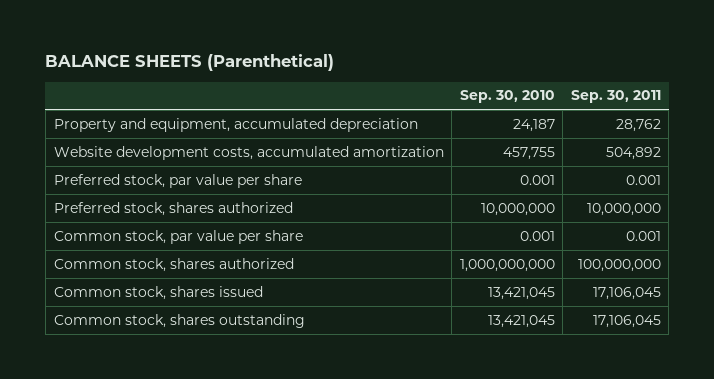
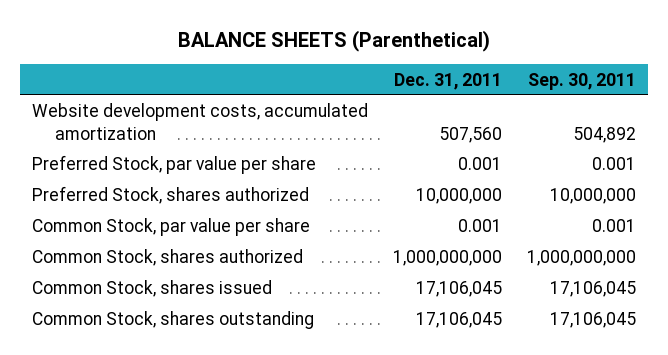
[459,90,555,104] Sep. 30, 2010 -> none
none -> [394,72,503,90] Dec. 31, 2011
[53,117,418,132] Property and equipment, accumulated depreciation -> none
[53,173,302,188] Preferred stock, par value per share -> [32,155,317,175] Preferred Stock, par value per share
[53,201,293,216] Preferred stock, shares authorized -> [32,186,310,205] Preferred Stock, shares authorized
[53,229,303,244] Common stock, par value per share -> [32,218,311,237] Common Stock, par value per share
[53,257,294,272] Common stock, shares authorized -> [32,249,304,267] Common Stock, shares authorized
[577,258,661,272] 100,000,000 -> [526,250,636,267] 1,000,000,000
[53,285,263,300] Common stock, shares issued -> [32,280,273,298] Common Stock, shares issued
[53,313,305,328] Common stock, shares outstanding -> [32,311,315,330] Common Stock, shares outstanding

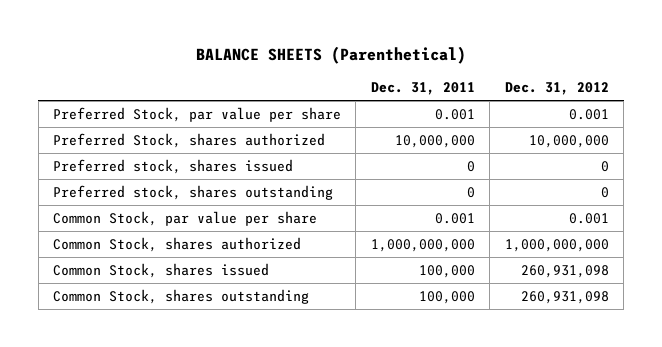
[527,72,636,90] Sep. 30, 2011 -> none
none -> [504,82,609,96] Dec. 31, 2012
[32,103,369,140] Website development costs, accumulated amortization -> none
none -> [52,159,293,175] Preferred stock, shares issued
none -> [52,185,333,201] Preferred stock, shares outstanding
[416,281,503,298] 17,106,045 -> [418,265,475,279] 100,000
[416,312,503,329] 17,106,045 -> [418,291,475,305] 100,000

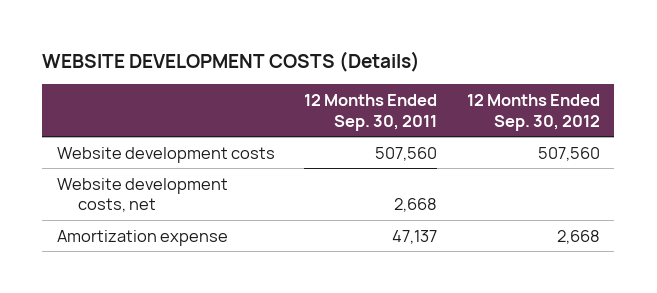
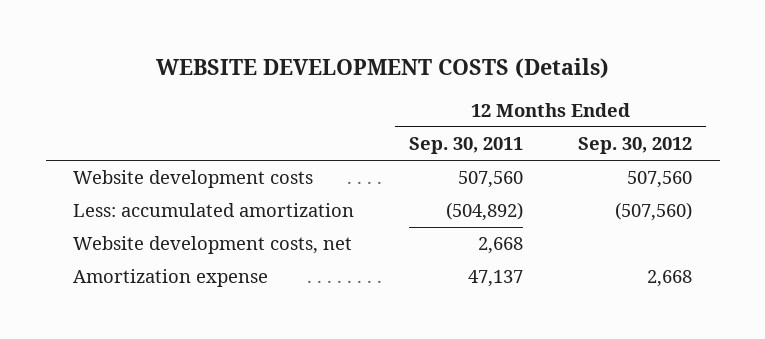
none -> [73,203,355,218] Less: accumulated amortization

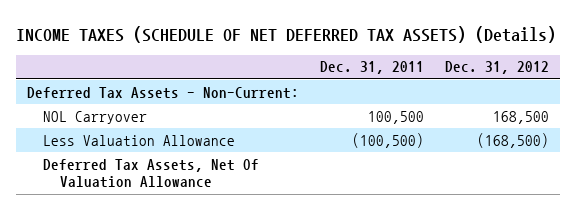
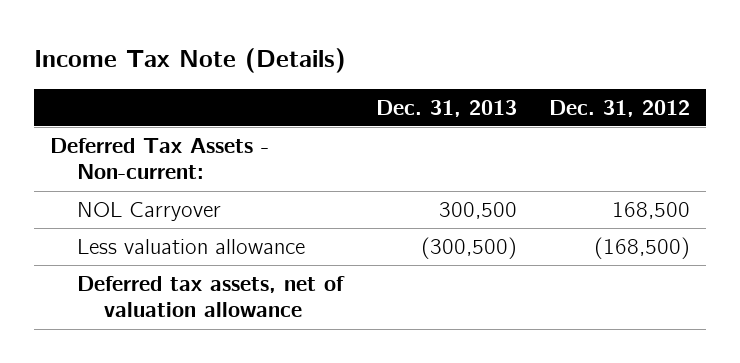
[16,25,557,43] INCOME TAXES (SCHEDULE OF NET DEFERRED TAX ASSETS) (Details) -> [34,48,347,74] Income Tax Note (Details)
[319,61,424,75] Dec. 31, 2011 -> none
none -> [375,99,517,117] Dec. 31, 2013
[26,86,299,99] Deferred Tax Assets - Non-Current: -> [50,137,270,180] Deferred Tax Assets - Non-current:
[43,134,236,146] Less Valuation Allowance -> [77,238,306,254] Less valuation allowance
[43,158,260,189] Deferred Tax Assets, Net Of Valuation Allowance -> [77,275,346,318] Deferred tax assets, net of valuation allowance

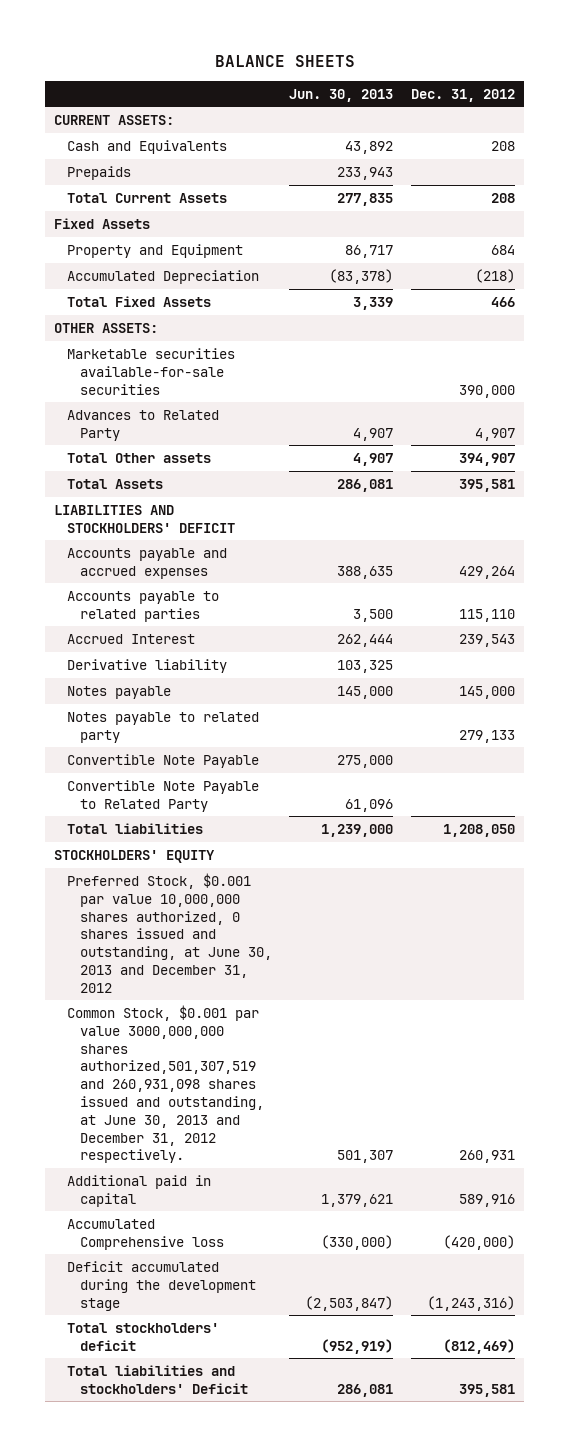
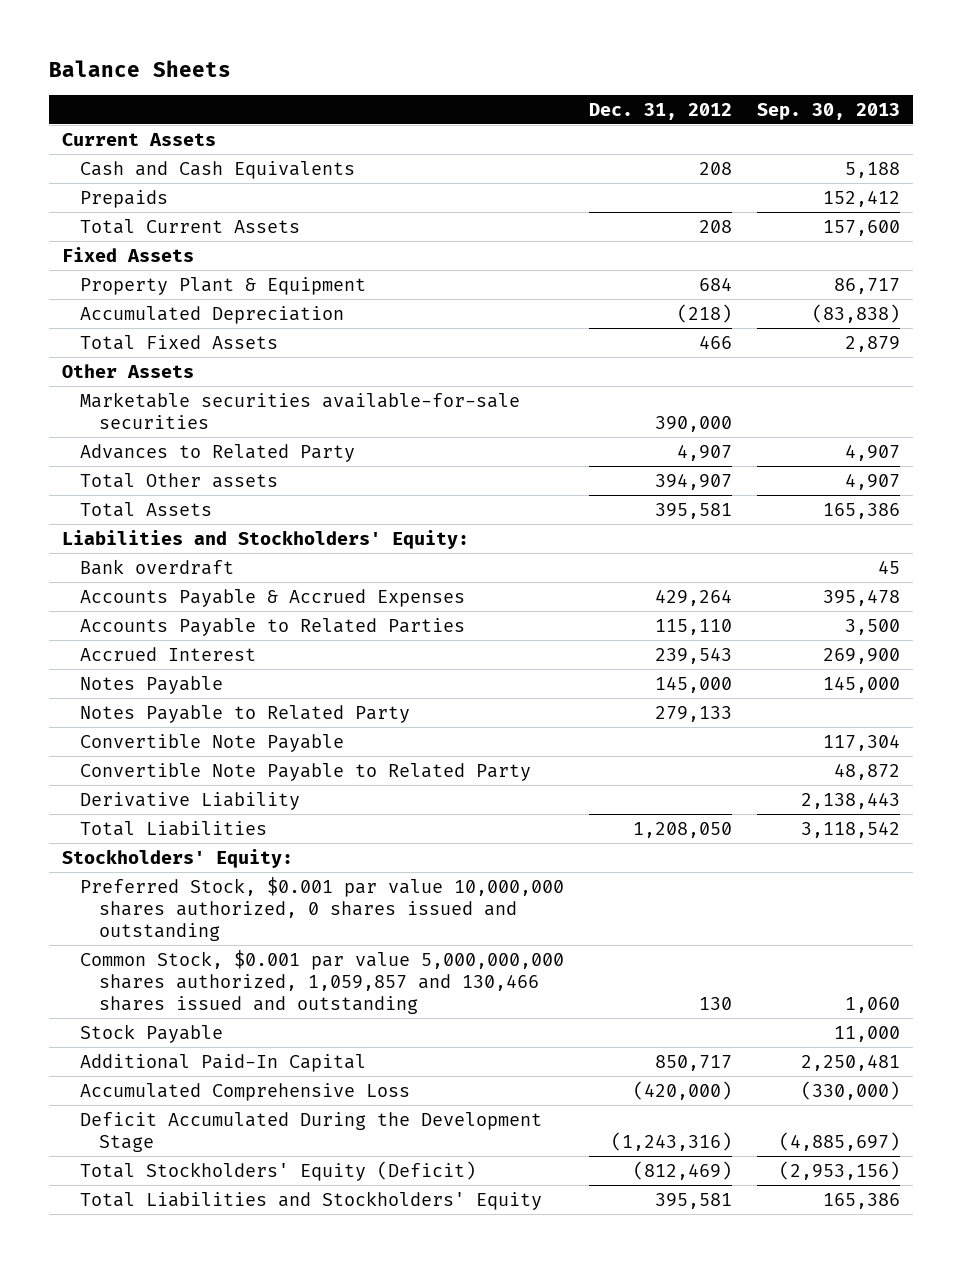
[214,54,355,67] BALANCE SHEETS -> [49,60,232,78] Balance Sheets
[289,88,394,102] Jun. 30, 2013 -> none
none -> [757,102,901,120] Sep. 30, 2013
[54,114,175,125] CURRENT ASSETS: -> [61,132,216,146] Current Assets
[66,139,227,154] Cash and Equivalents -> [80,160,356,179] Cash and Cash Equivalents
[66,243,243,258] Property and Equipment -> [80,276,367,295] Property Plant & Equipment
[54,322,159,333] OTHER ASSETS: -> [61,363,194,378] Other Assets
[54,504,235,533] LIABILITIES AND STOCKHOLDERS' DEFICIT -> [61,529,469,549] Liabilities and Stockholders' Equity:
none -> [80,558,235,575] Bank overdraft
[66,547,227,579] Accounts payable and accrued expenses -> [80,588,466,607] Accounts Payable & Accrued Expenses
[66,590,219,622] Accounts payable to related parties -> [80,617,466,636] Accounts Payable to Related Parties
[66,658,227,673] Derivative liability -> none
[66,685,171,699] Notes payable -> [80,675,224,694] Notes Payable
[66,711,259,743] Notes payable to related party -> [80,704,411,723] Notes Payable to Related Party
none -> [80,791,301,810] Derivative Liability
[66,822,203,834] Total liabilities -> [80,820,268,836] Total Liabilities
[54,849,216,863] STOCKHOLDERS' EQUITY -> [61,848,293,868] Stockholders' Equity:
[66,872,272,993] Preferred Stock, $0.001 par value 10,000,000 shares authorized, 0 shares issued and outstanding, at June 30, 2013 and December 31, 2012 -> [80,876,565,942] Preferred Stock, $0.001 par value 10,000,000 shares authorized, 0 shares issued and outstanding
[66,1004,264,1164] Common Stock, $0.001 par value 3000,000,000 shares authorized,501,307,519 and 260,931,098 shares issued and outstanding, at June 30, 2013 and December 31, 2012 respectively. -> [80,949,565,1015] Common Stock, $0.001 par value 5,000,000,000 shares authorized, 1,059,857 and 130,466 shares issued and outstanding
[459,1150,516,1164] 260,931 -> [699,997,733,1011] 130
none -> [80,1023,224,1043] Stock Payable
[66,1174,211,1207] Additional paid in capital -> [80,1053,367,1072] Additional Paid-In Capital
[459,1193,516,1207] 589,916 -> [655,1054,733,1071] 850,717
[66,1218,224,1250] Accumulated Comprehensive loss -> [80,1082,411,1101] Accumulated Comprehensive Loss
[66,1260,256,1311] Deficit accumulated during the development stage -> [80,1111,543,1152] Deficit Accumulated During the Development Stage
[66,1322,219,1351] Total stockholders' deficit -> [80,1160,477,1181] Total Stockholders' Equity (Deficit)
[66,1364,248,1394] Total liabilities and stockholders' Deficit -> [80,1190,543,1210] Total Liabilities and Stockholders' Equity

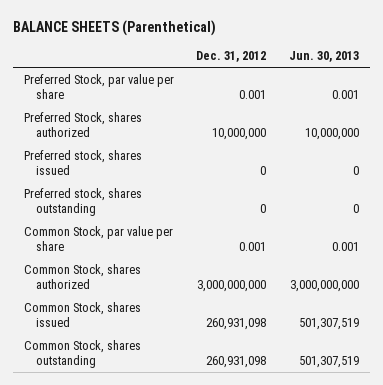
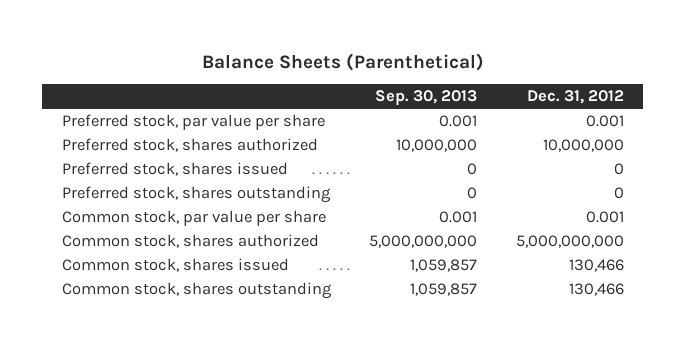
[12,20,216,37] BALANCE SHEETS (Parenthetical) -> [201,52,484,71] Balance Sheets (Parenthetical)
[288,51,359,63] Jun. 30, 2013 -> none
none -> [375,90,478,106] Sep. 30, 2013
[23,73,174,100] Preferred Stock, par value per share -> [61,114,325,131] Preferred stock, par value per share
[23,111,142,138] Preferred Stock, shares authorized -> [61,138,318,153] Preferred stock, shares authorized
[23,225,173,252] Common Stock, par value per share -> [61,210,326,227] Common stock, par value per share
[23,263,141,290] Common Stock, shares authorized -> [61,234,319,249] Common stock, shares authorized
[197,280,267,293] 3,000,000,000 -> [515,235,624,249] 5,000,000,000
[23,301,141,328] Common Stock, shares issued -> [61,258,289,273] Common stock, shares issued
[206,318,267,331] 260,931,098 -> [568,259,624,273] 130,466
[23,339,141,369] Common Stock, shares outstanding -> [61,282,332,300] Common stock, shares outstanding
[206,356,267,369] 260,931,098 -> [568,283,624,297] 130,466

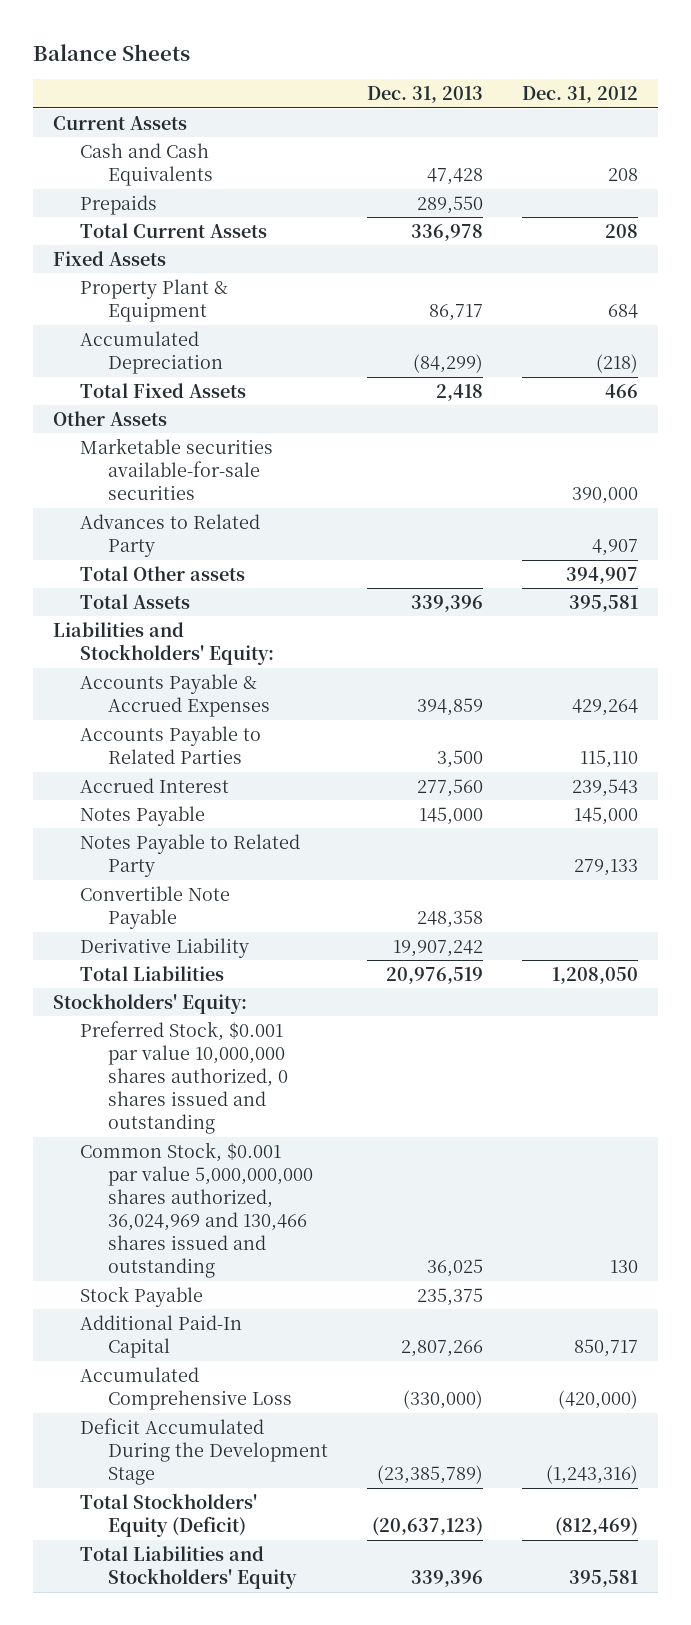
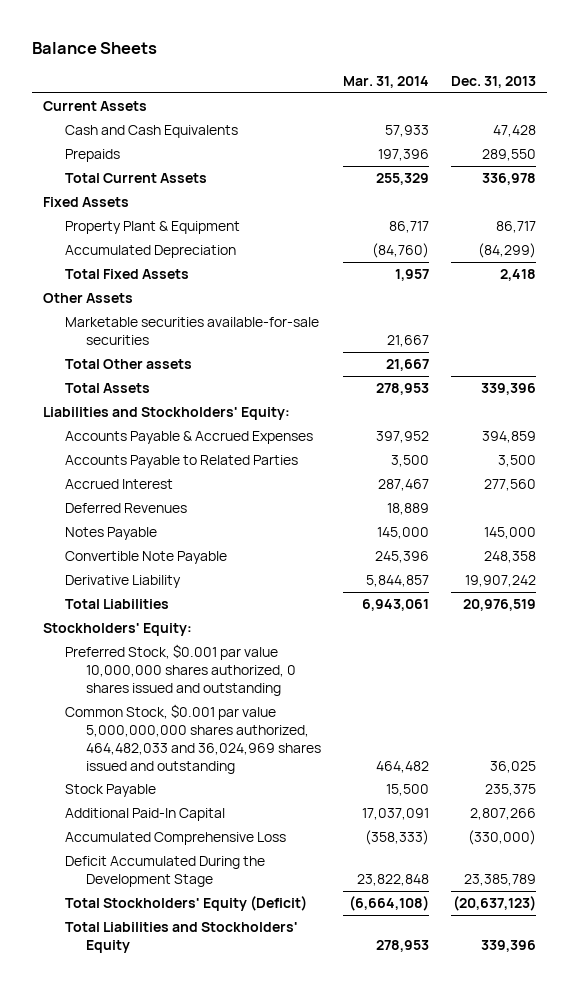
[522,86,639,104] Dec. 31, 2012 -> none
none -> [343,75,430,88] Mar. 31, 2014
[80,513,261,557] Advances to Related Party -> none
none -> [64,503,187,514] Deferred Revenues
[80,833,301,877] Notes Payable to Related Party -> none
[80,1141,313,1278] Common Stock, $0.001 par value 5,000,000,000 shares authorized, 36,024,969 and 130,466 shares issued and outstanding -> [64,704,322,774] Common Stock, $0.001 par value 5,000,000,000 shares authorized, 464,482,033 and 36,024,969 shares issued and outstanding
[377,1464,484,1484] (23,385,789) -> [463,873,536,886] 23,385,789

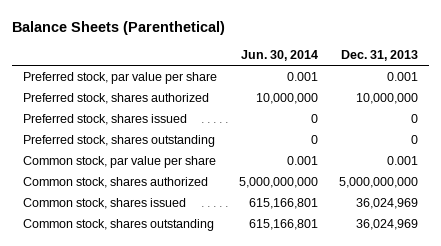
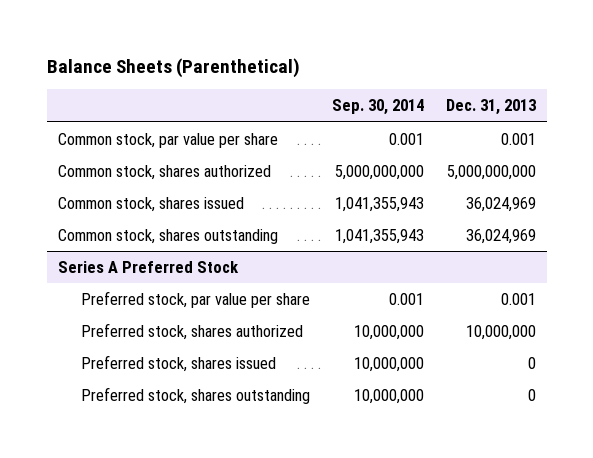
[240,50,318,62] Jun. 30, 2014 -> none
none -> [331,99,424,116] Sep. 30, 2014
[22,71,217,84] Preferred stock, par value per share -> none
[22,92,209,104] Preferred stock, shares authorized -> none
[22,113,187,125] Preferred stock, shares issued -> none
[22,134,215,147] Preferred stock, shares outstanding -> none
none -> [57,261,239,274] Series A Preferred Stock
none -> [81,291,311,309] Preferred stock, par value per share
none -> [81,323,304,341] Preferred stock, shares authorized
none -> [81,355,277,373] Preferred stock, shares issued
none -> [81,387,311,405] Preferred stock, shares outstanding

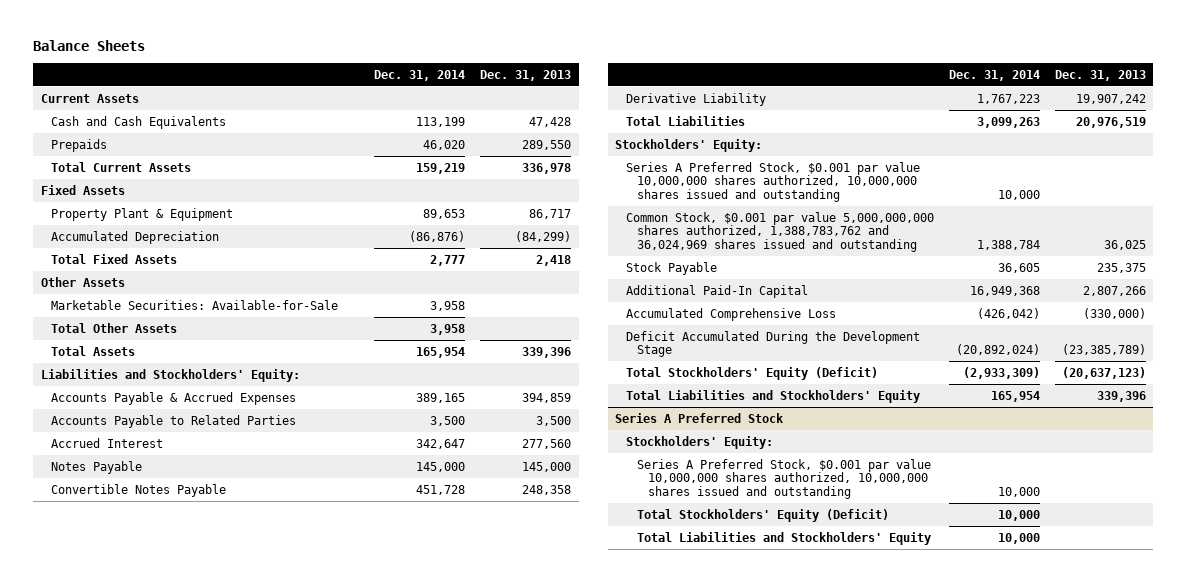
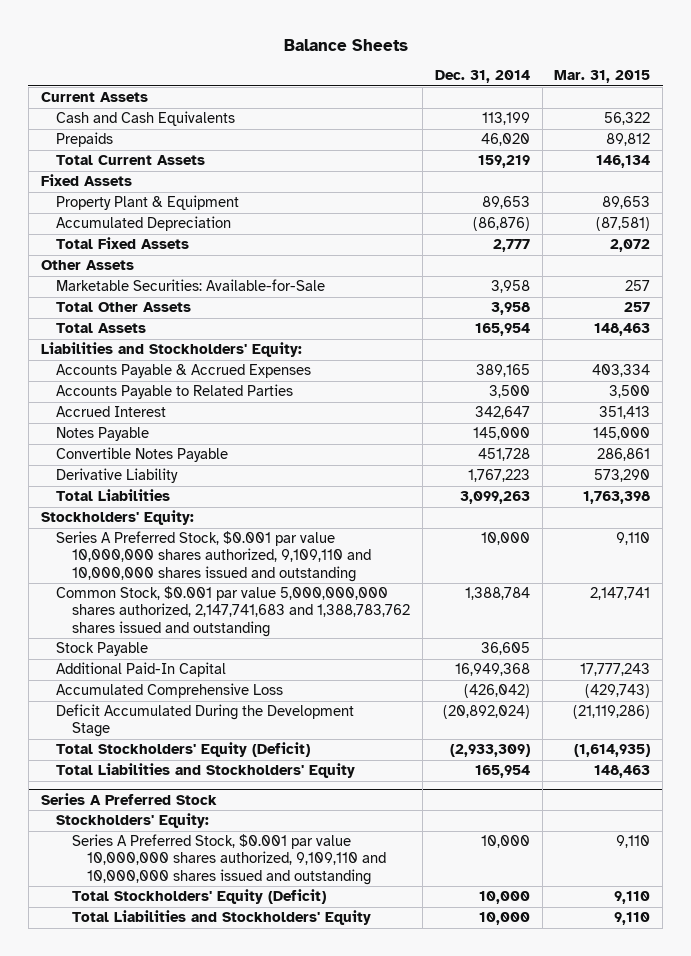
[480,69,572,81] Dec. 31, 2013 -> none
none -> [554,70,651,84] Mar. 31, 2015
[626,161,921,202] Series A Preferred Stock, $0.001 par value 10,000,000 shares authorized, 10,000,000 shares issued and outstanding -> [56,531,371,582] Series A Preferred Stock, $0.001 par value 10,000,000 shares authorized, 9,109,110 and 10,000,000 shares issued and outstanding
[626,211,935,252] Common Stock, $0.001 par value 5,000,000,000 shares authorized, 1,388,783,762 and 36,024,969 shares issued and outstanding -> [56,586,410,637] Common Stock, $0.001 par value 5,000,000,000 shares authorized, 2,147,741,683 and 1,388,783,762 shares issued and outstanding
[636,458,931,499] Series A Preferred Stock, $0.001 par value 10,000,000 shares authorized, 10,000,000 shares issued and outstanding -> [71,834,387,885] Series A Preferred Stock, $0.001 par value 10,000,000 shares authorized, 9,109,110 and 10,000,000 shares issued and outstanding

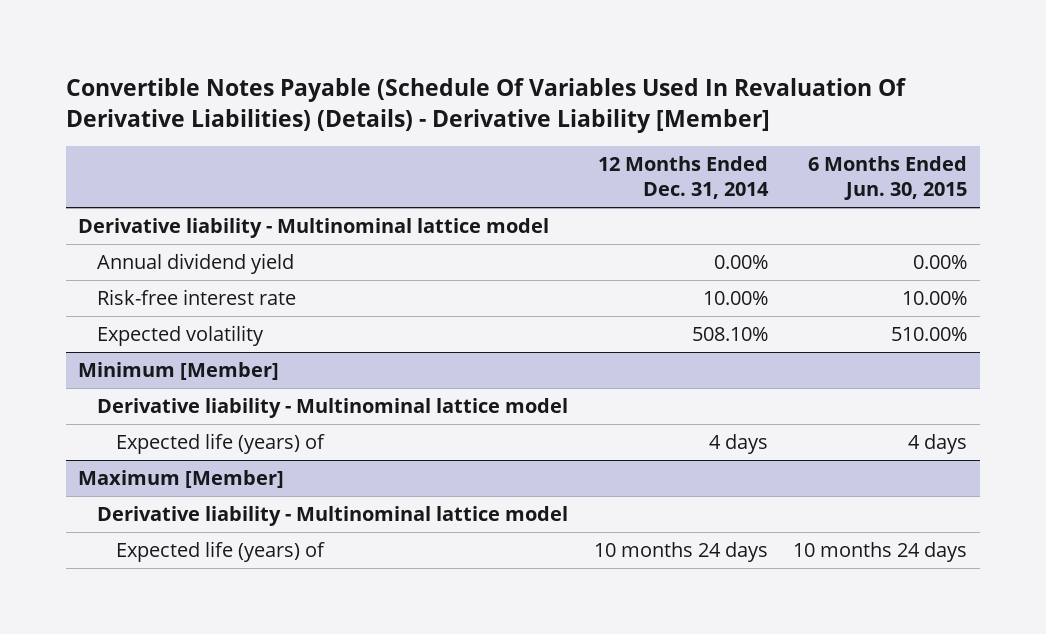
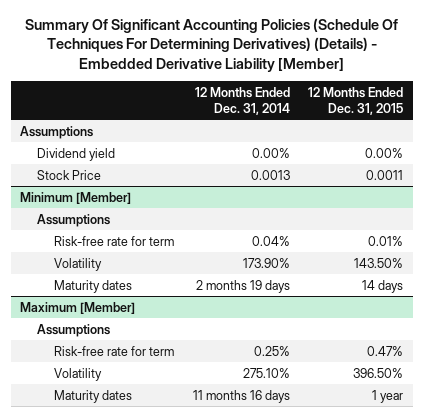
[65,78,906,133] Convertible Notes Payable (Schedule Of Variables Used In Revaluation Of Derivative Liabilities) (Details) - Derivative Liability [Member] -> [24,18,398,72] Summary Of Significant Accounting Policies (Schedule Of Techniques For Determining Derivatives) (Details) - Embedded Derivative Liability [Member]
[808,156,968,201] 6 Months Ended Jun. 30, 2015 -> none
none -> [308,86,404,115] 12 Months Ended Dec. 31, 2015
[97,289,297,306] Risk-free interest rate -> none
[97,325,265,347] Expected volatility -> none
[78,218,550,239] Derivative liability - Multinominal lattice model -> [19,125,93,139] Assumptions
[97,253,295,275] Annual dividend yield -> [37,147,116,161] Dividend yield
none -> [37,169,102,180] Stock Price
[115,433,325,455] Expected life (years) of -> none
[97,398,569,419] Derivative liability - Multinominal lattice model -> [37,213,111,227] Assumptions
none -> [54,235,175,246] Risk-free rate for term
none -> [54,257,103,271] Volatility
none -> [54,279,133,293] Maturity dates
[115,541,325,563] Expected life (years) of -> none
[97,506,569,527] Derivative liability - Multinominal lattice model -> [37,323,111,337] Assumptions
none -> [54,345,175,356] Risk-free rate for term
none -> [54,367,103,381] Volatility
none -> [54,389,133,403] Maturity dates

